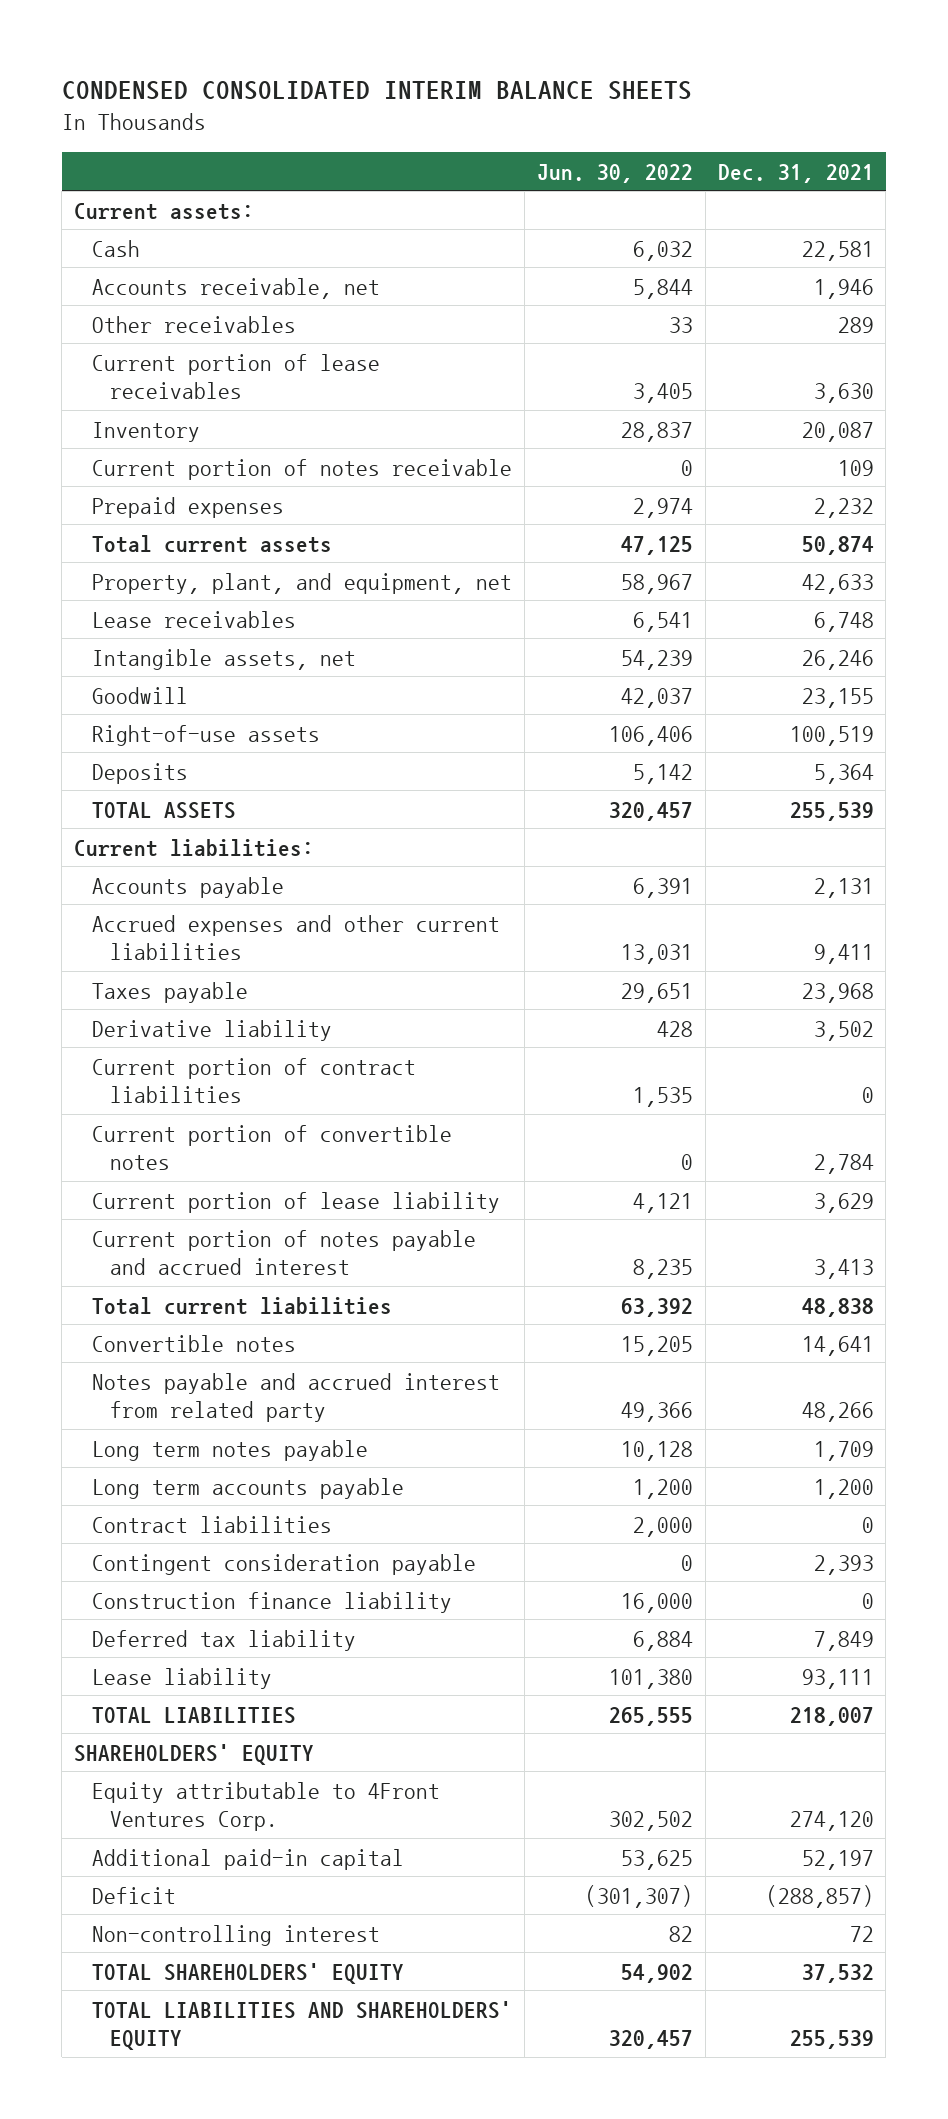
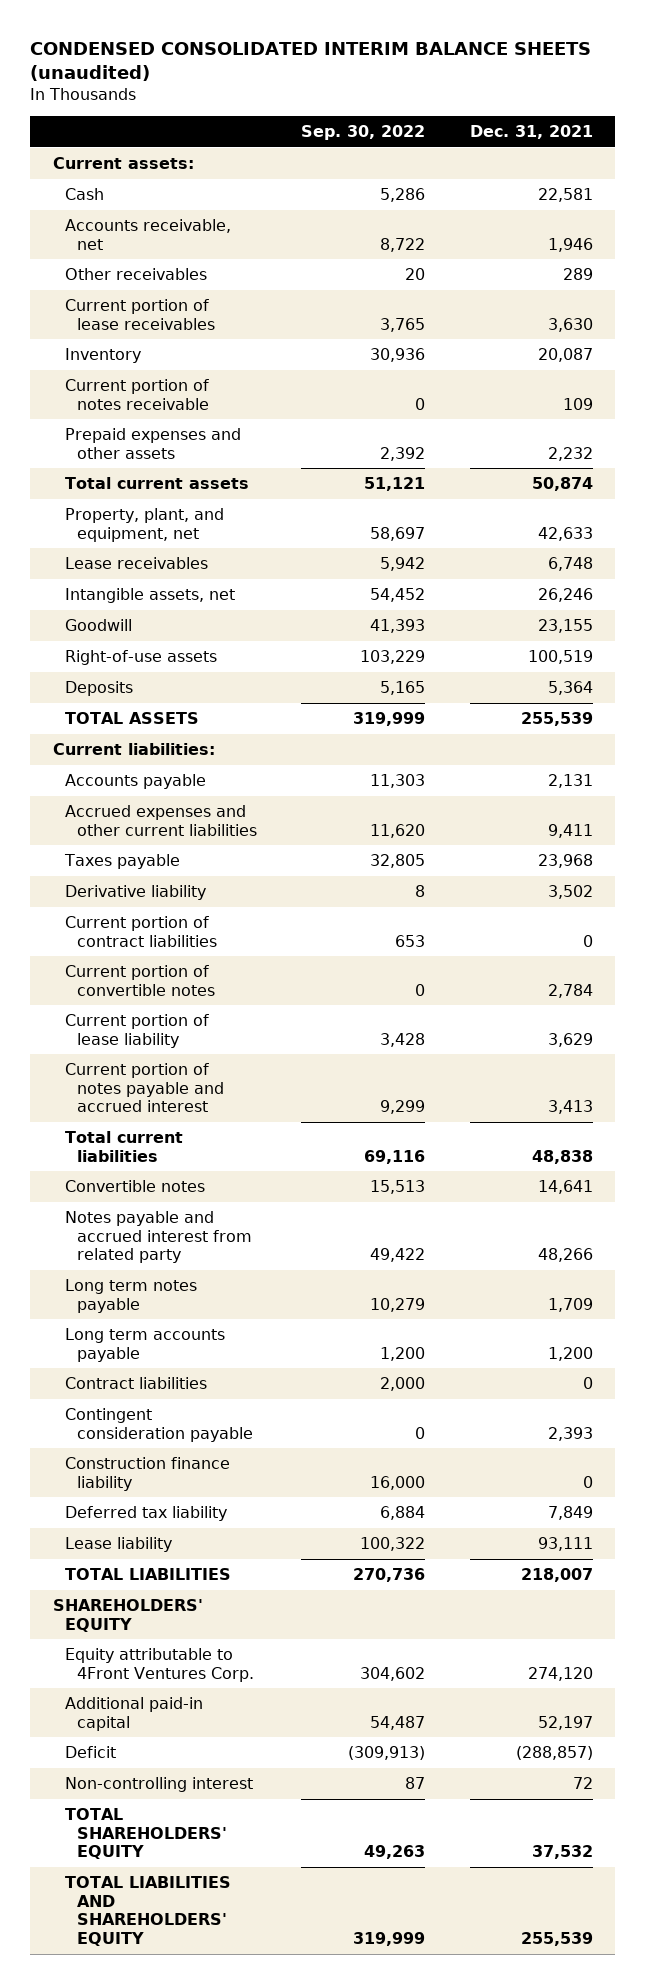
[61,80,692,100] CONDENSED CONSOLIDATED INTERIM BALANCE SHEETS -> [30,41,592,82] CONDENSED CONSOLIDATED INTERIM BALANCE SHEETS (unaudited)
[536,163,693,183] Jun. 30, 2022 -> none
none -> [301,125,426,141] Sep. 30, 2022
[91,496,284,518] Prepaid expenses -> [64,428,241,459] Prepaid expenses and other assets

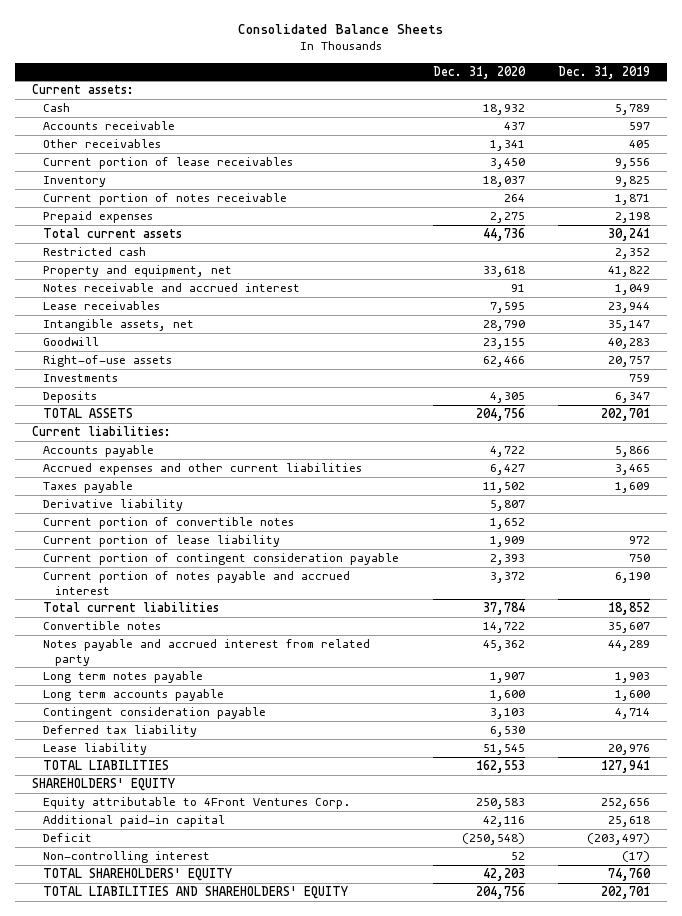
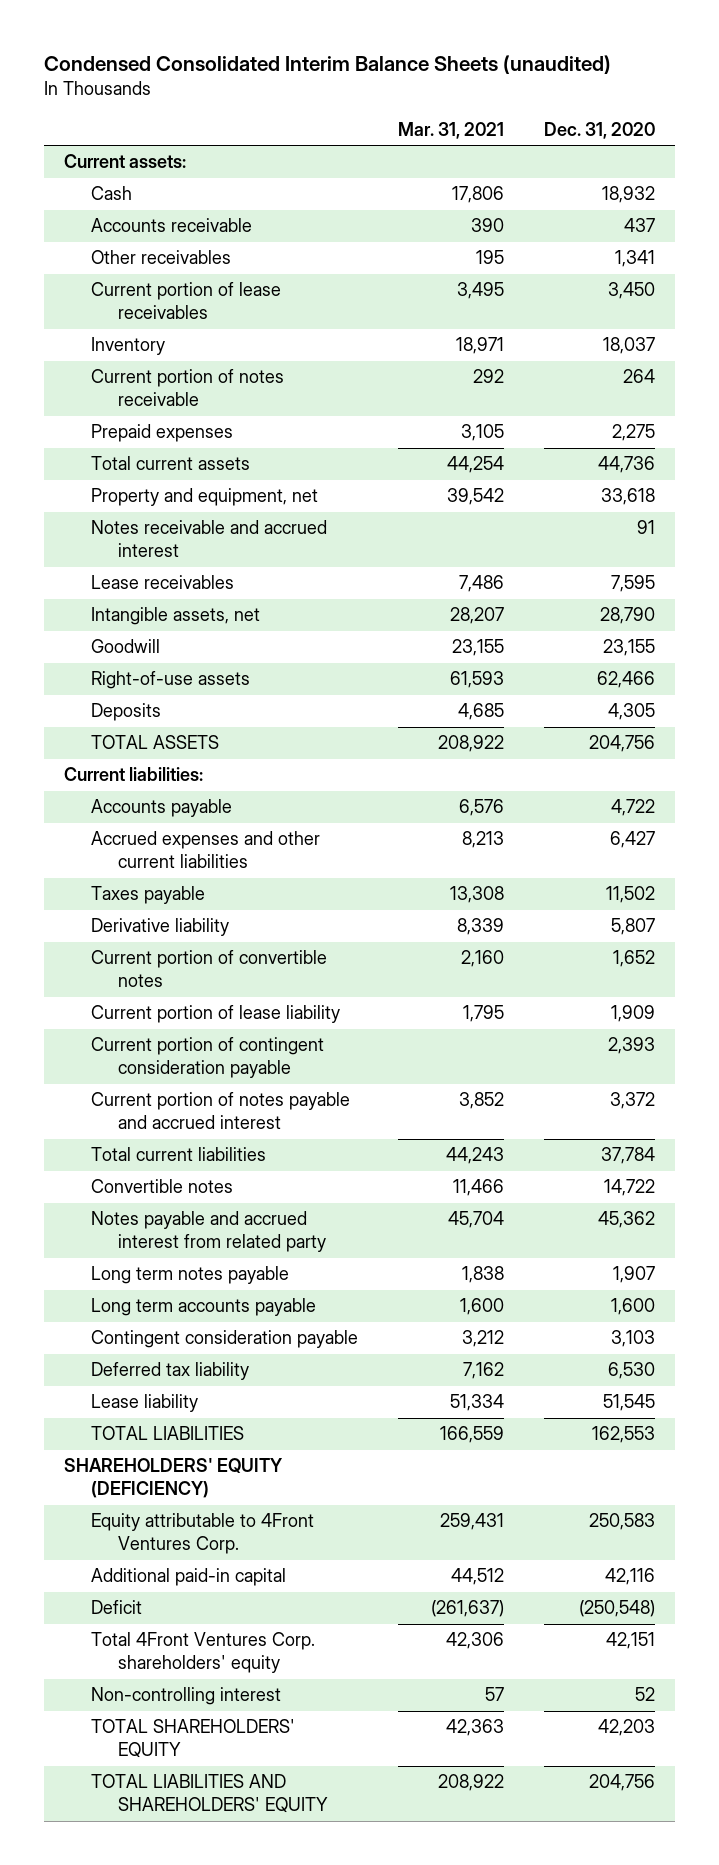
[237,23,443,34] Consolidated Balance Sheets -> [43,55,611,75] Condensed Consolidated Interim Balance Sheets (unaudited)
[558,65,651,79] Dec. 31, 2019 -> none
none -> [397,121,504,139] Mar. 31, 2021
[43,247,147,257] Restricted cash -> none
[43,374,119,383] Investments -> none
[31,778,175,792] SHAREHOLDERS' EQUITY -> [63,1458,283,1499] SHAREHOLDERS' EQUITY (DEFICIENCY)
none -> [90,1632,315,1674] Total 4Front Ventures Corp. shareholders' equity

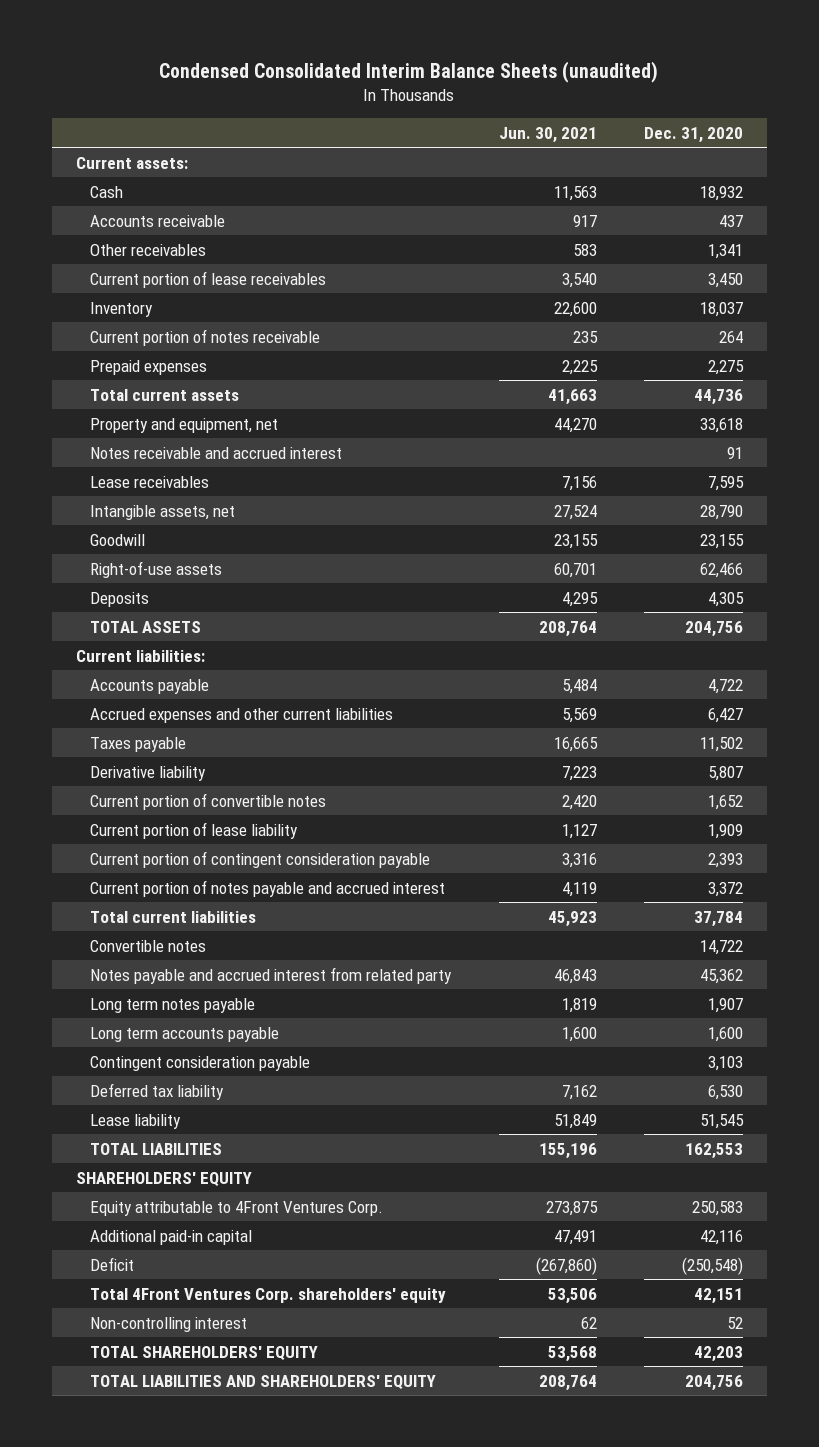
[397,121,504,139] Mar. 31, 2021 -> none
none -> [498,126,597,143] Jun. 30, 2021
[63,1458,283,1499] SHAREHOLDERS' EQUITY (DEFICIENCY) -> [75,1171,252,1186] SHAREHOLDERS' EQUITY

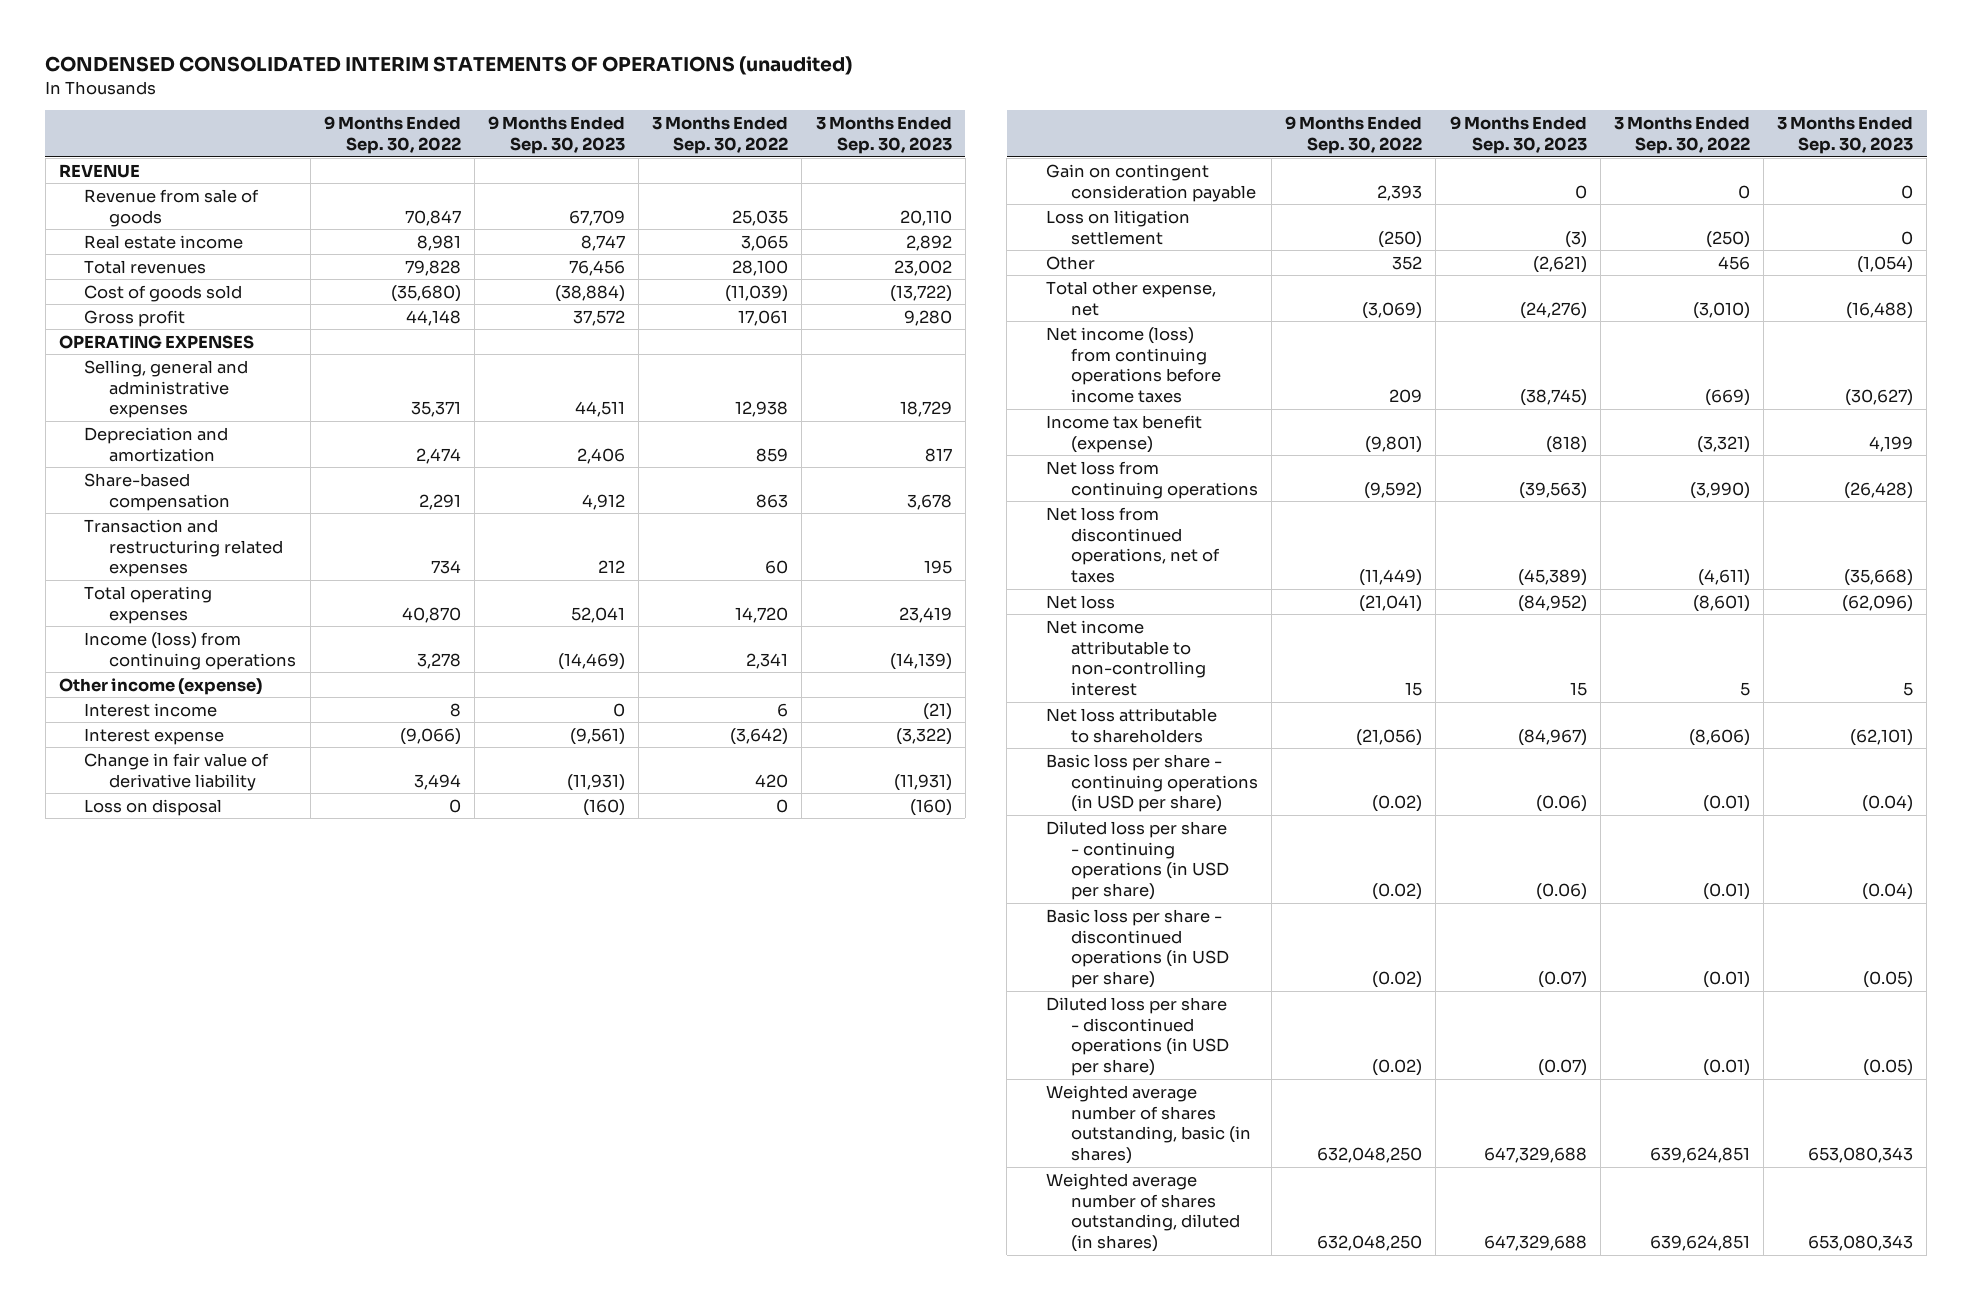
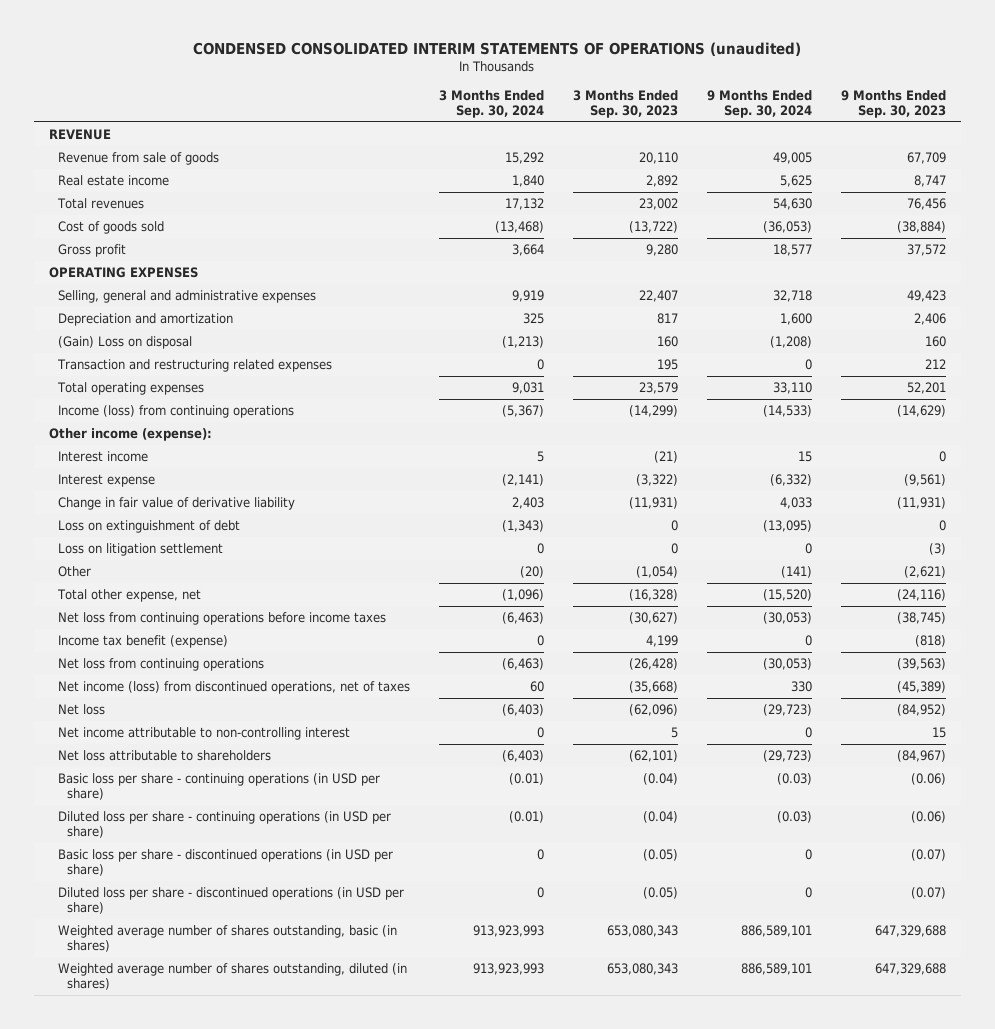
[323,116,461,155] 9 Months Ended Sep. 30, 2022 -> none
[652,116,789,155] 3 Months Ended Sep. 30, 2022 -> none
none -> [438,89,544,119] 3 Months Ended Sep. 30, 2024
none -> [707,89,813,119] 9 Months Ended Sep. 30, 2024
[575,401,626,418] 44,511 -> [907,289,947,302] 49,423
[899,401,952,418] 18,729 -> [638,289,678,302] 22,407
[84,472,231,511] Share-based compensation -> none
none -> [57,335,192,349] (Gain) Loss on disposal
[571,606,626,623] 52,041 -> [907,381,947,394] 52,201
[898,606,952,623] 23,419 -> [638,381,678,394] 23,579
[558,652,626,670] (14,469) -> [897,404,947,417] (14,629)
[889,652,952,670] (14,139) -> [628,404,678,417] (14,299)
[58,677,262,695] Other income (expense) -> [48,427,212,441] Other income (expense):
[84,798,223,816] Loss on disposal -> none
[1045,163,1257,202] Gain on contingent consideration payable -> none
none -> [57,519,240,533] Loss on extinguishment of debt
[1519,301,1587,319] (24,276) -> [897,588,947,601] (24,116)
[1846,301,1914,319] (16,488) -> [628,588,678,601] (16,328)
[1045,326,1222,404] Net income (loss) from continuing operations before income taxes -> [57,611,386,625] Net loss from continuing operations before income taxes
[1045,506,1221,584] Net loss from discontinued operations, net of taxes -> [57,680,410,694] Net income (loss) from discontinued operations, net of taxes

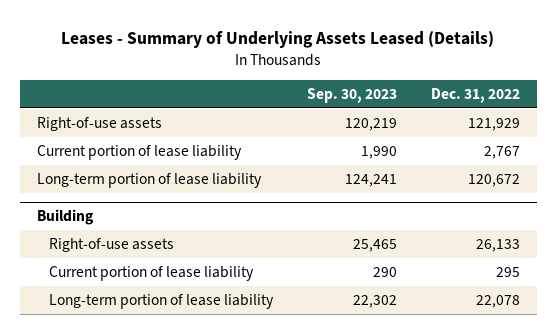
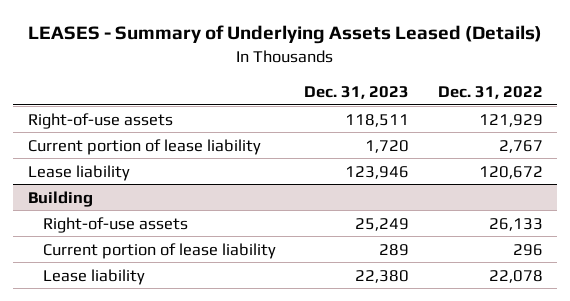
[61,31,495,49] Leases - Summary of Underlying Assets Leased (Details) -> [28,25,543,45] LEASES - Summary of Underlying Assets Leased (Details)
[306,87,397,103] Sep. 30, 2023 -> none
none -> [304,85,410,99] Dec. 31, 2023
[37,172,263,188] Long-term portion of lease liability -> [27,164,130,181] Lease liability
[495,266,520,277] 295 -> [512,243,543,256] 296
[48,293,274,309] Long-term portion of lease liability -> [43,268,146,285] Lease liability

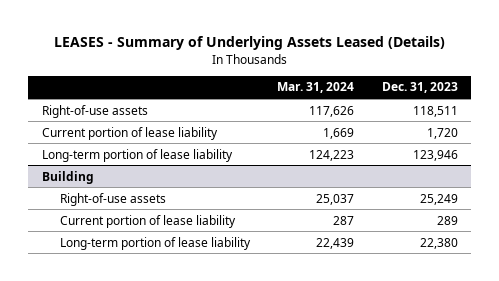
[437,85,543,99] Dec. 31, 2022 -> none
none -> [277,82,355,94] Mar. 31, 2024
[27,164,130,181] Lease liability -> [41,148,233,162] Long-term portion of lease liability
[43,268,146,285] Lease liability -> [59,236,251,250] Long-term portion of lease liability

